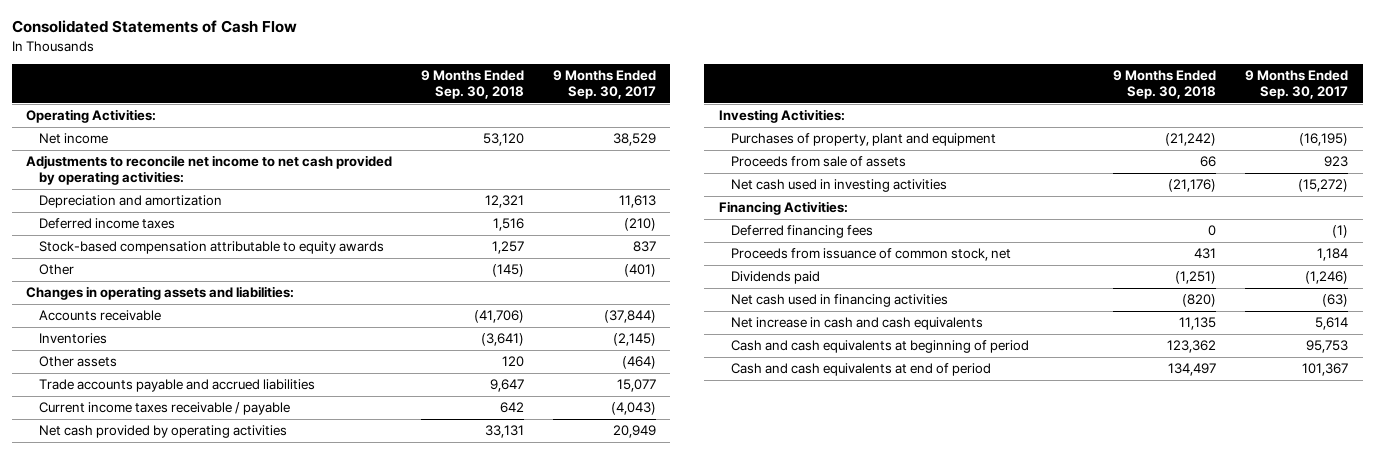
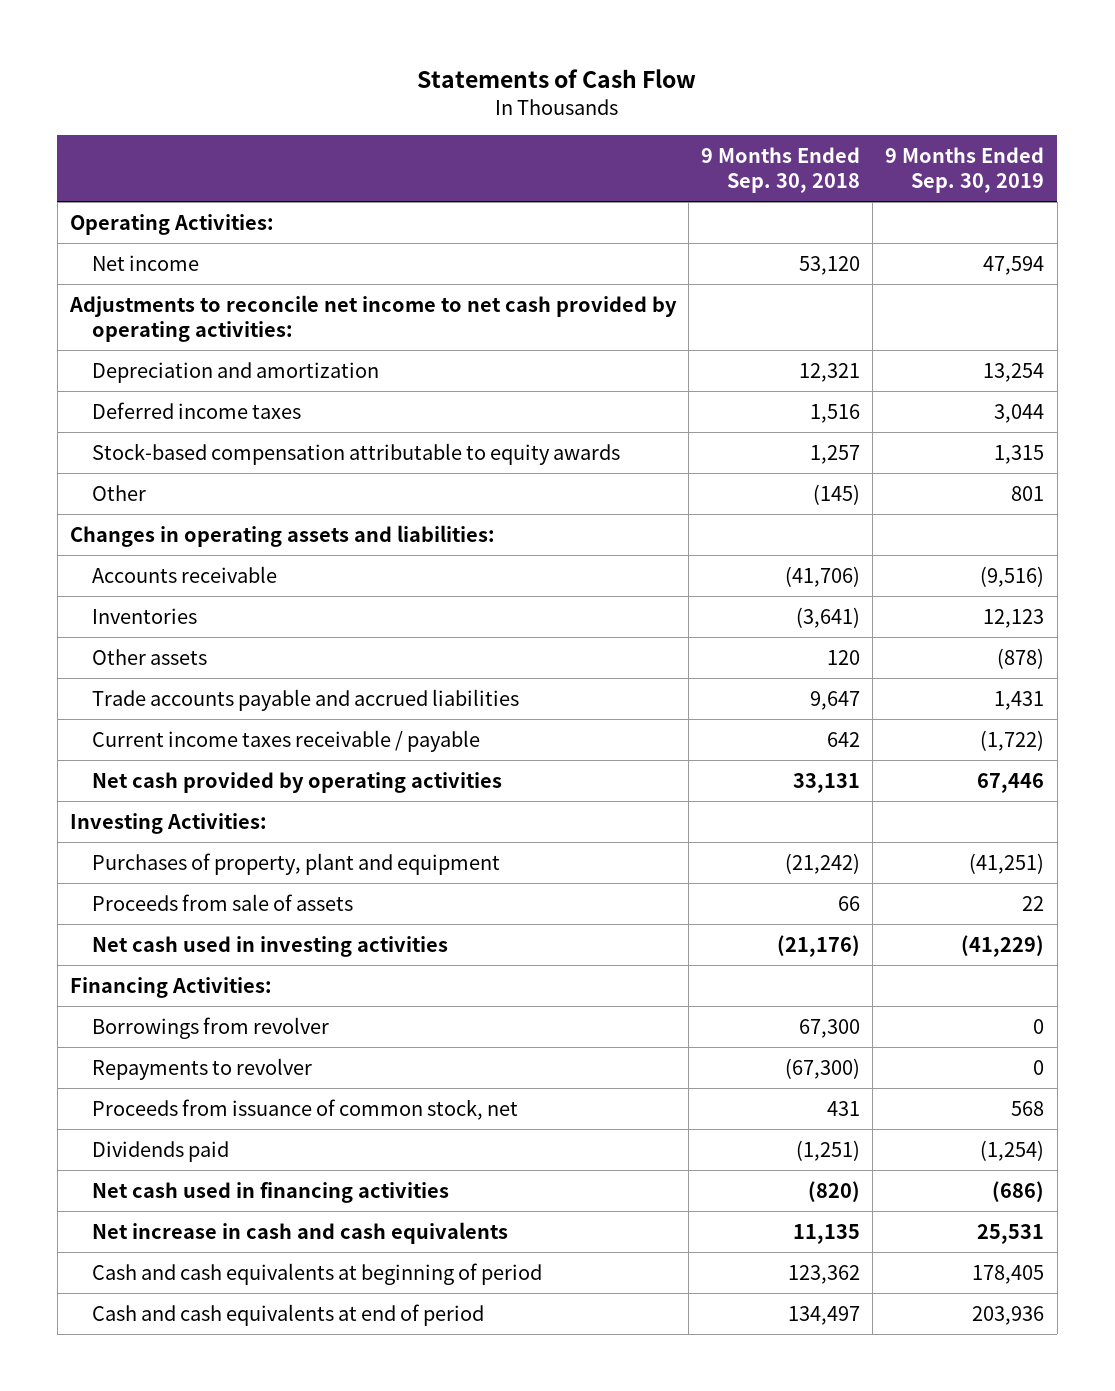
[11,20,297,34] Consolidated Statements of Cash Flow -> [417,69,697,89] Statements of Cash Flow
[552,70,656,100] 9 Months Ended Sep. 30, 2017 -> none
none -> [885,146,1045,193] 9 Months Ended Sep. 30, 2019
[731,225,874,239] Deferred financing fees -> none
none -> [92,1016,330,1039] Borrowings from revolver
none -> [92,1057,313,1080] Repayments to revolver

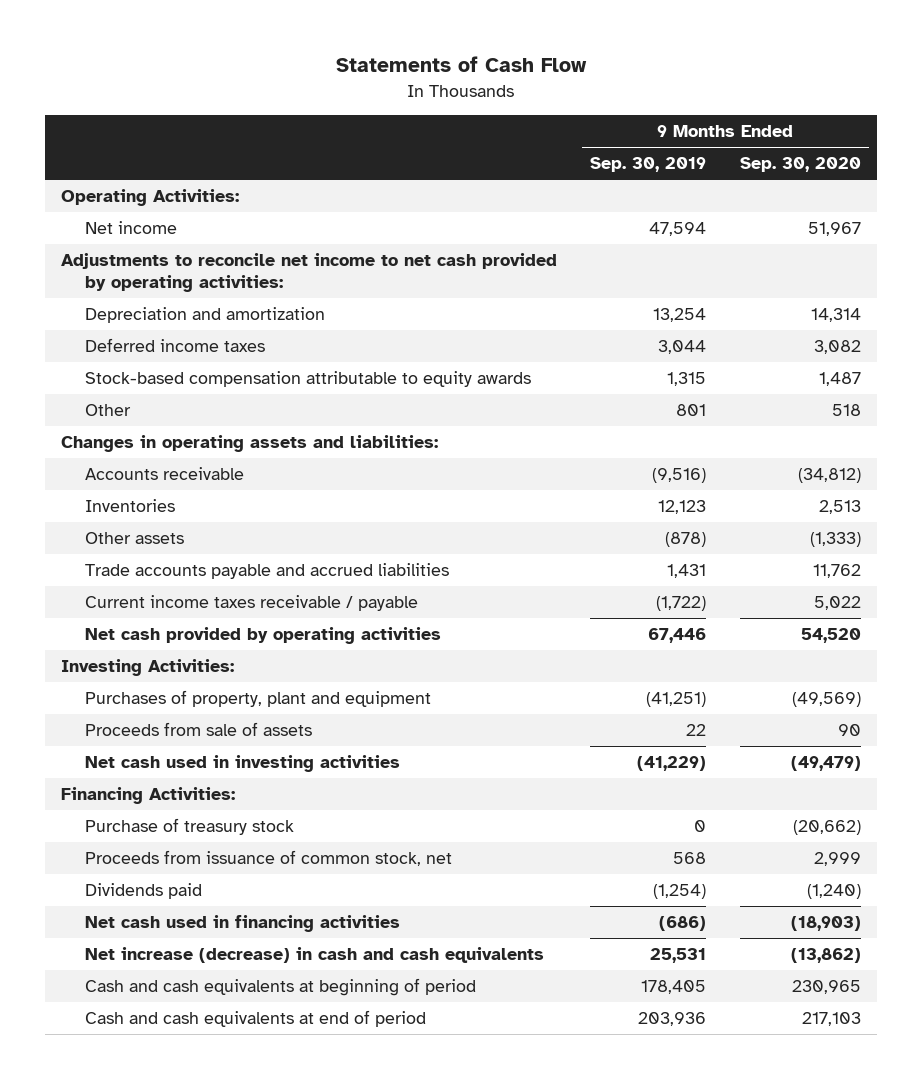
[701,146,861,193] 9 Months Ended Sep. 30, 2018 -> none
none -> [739,157,861,173] Sep. 30, 2020
[92,1016,330,1039] Borrowings from revolver -> none
[92,1057,313,1080] Repayments to revolver -> none
none -> [84,818,294,836] Purchase of treasury stock
[92,1221,509,1244] Net increase in cash and cash equivalents -> [84,947,544,964] Net increase (decrease) in cash and cash equivalents

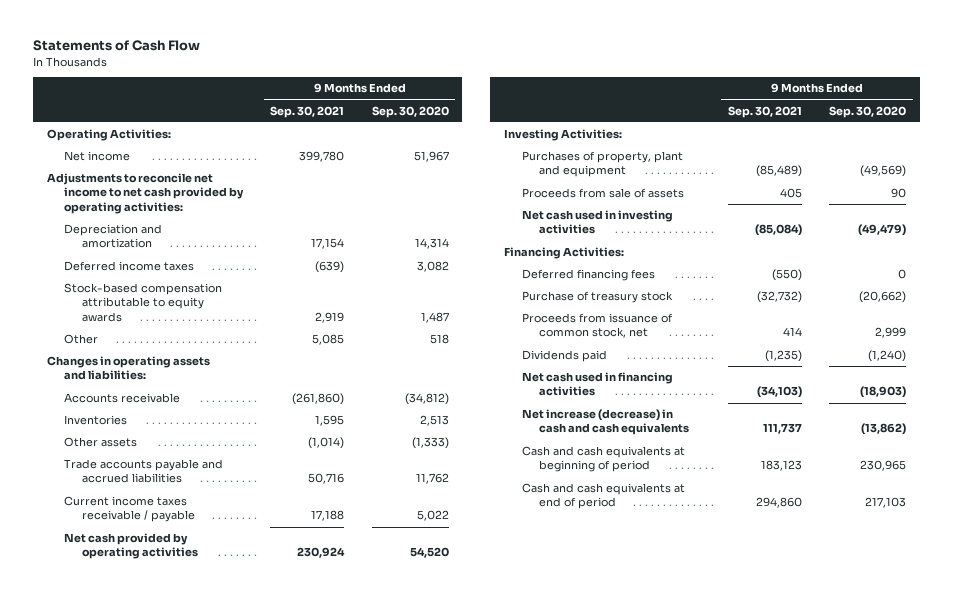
[590,157,707,173] Sep. 30, 2019 -> none
none -> [270,105,345,118] Sep. 30, 2021
none -> [521,269,655,282] Deferred financing fees

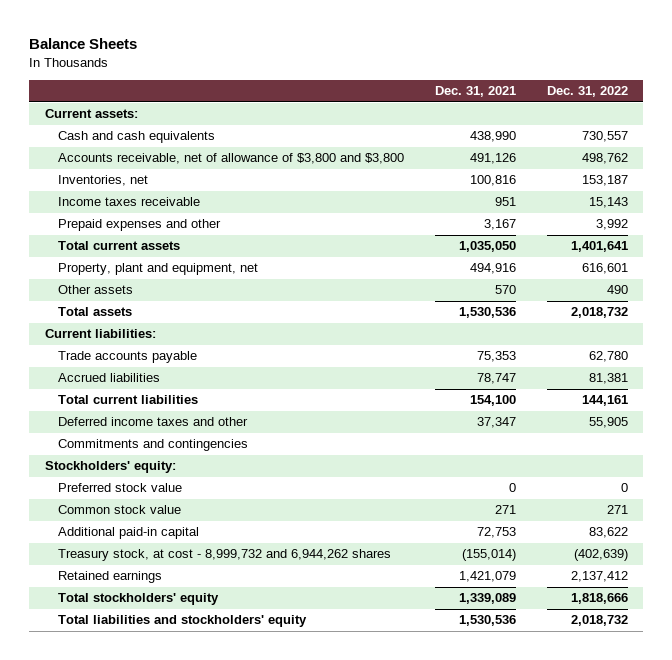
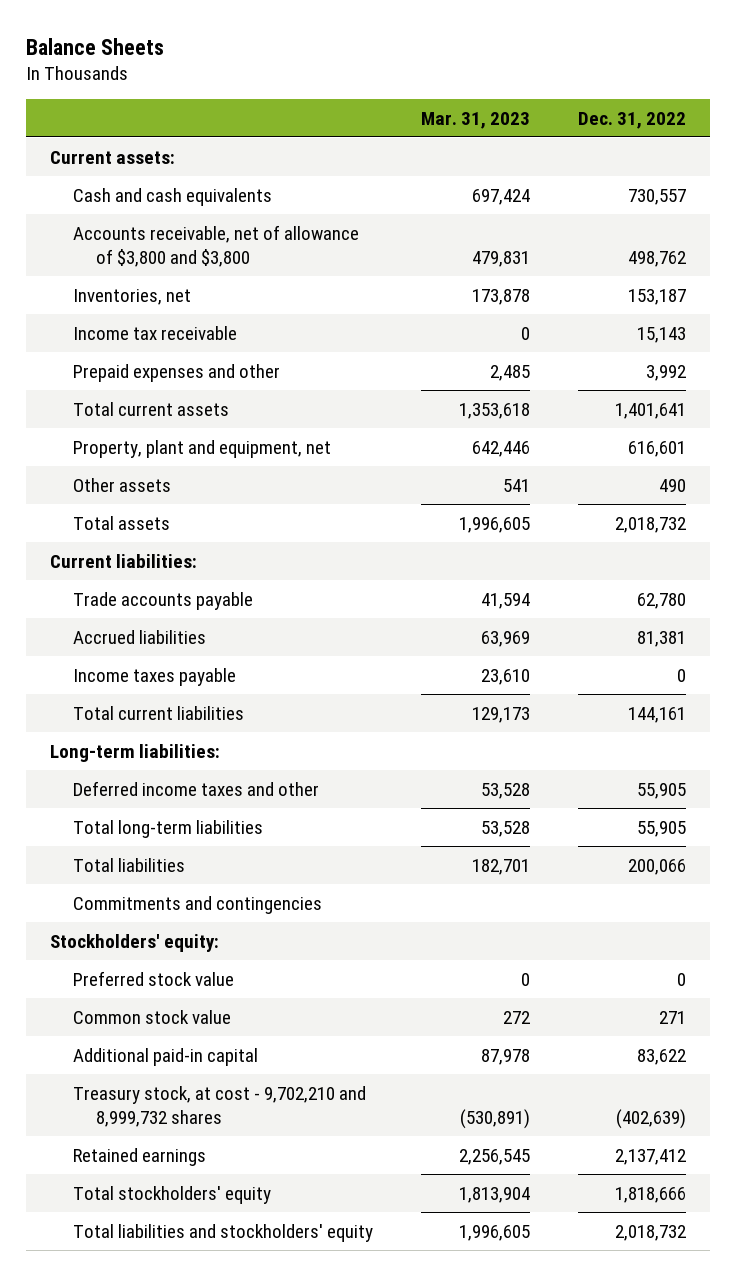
[434,86,516,98] Dec. 31, 2021 -> none
none -> [420,111,530,129] Mar. 31, 2023
[57,197,200,207] Income taxes receivable -> [72,325,237,340] Income tax receivable
none -> [72,667,236,686] Income taxes payable
none -> [49,743,220,762] Long-term liabilities:
none -> [72,819,263,838] Total long-term liabilities
none -> [72,857,185,872] Total liabilities
[57,549,391,562] Treasury stock, at cost - 8,999,732 and 6,944,262 shares -> [72,1085,366,1127] Treasury stock, at cost - 9,702,210 and 8,999,732 shares

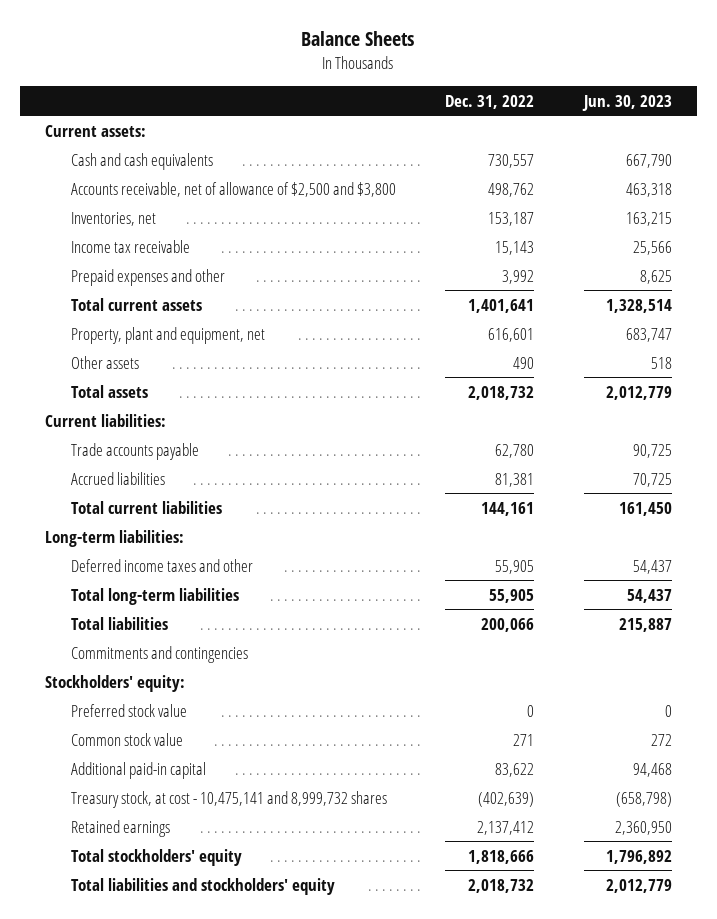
[420,111,530,129] Mar. 31, 2023 -> none
none -> [582,94,673,111] Jun. 30, 2023
[72,224,359,267] Accounts receivable, net of allowance of $3,800 and $3,800 -> [70,181,396,197] Accounts receivable, net of allowance of $2,500 and $3,800
[72,667,236,686] Income taxes payable -> none
[72,1085,366,1127] Treasury stock, at cost - 9,702,210 and 8,999,732 shares -> [70,790,387,808] Treasury stock, at cost - 10,475,141 and 8,999,732 shares

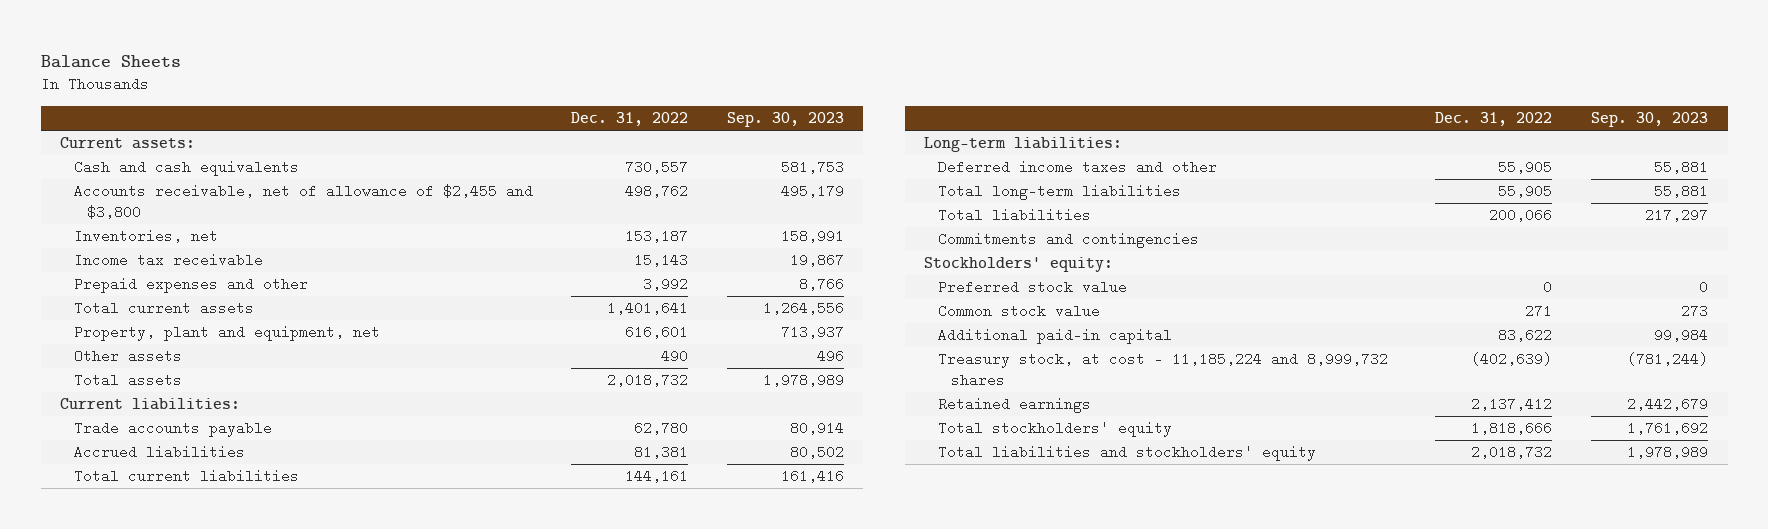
[582,94,673,111] Jun. 30, 2023 -> none
none -> [727,112,845,128] Sep. 30, 2023
[70,181,396,197] Accounts receivable, net of allowance of $2,500 and $3,800 -> [73,184,533,219] Accounts receivable, net of allowance of $2,455 and $3,800
[70,790,387,808] Treasury stock, at cost - 10,475,141 and 8,999,732 shares -> [937,352,1388,387] Treasury stock, at cost - 11,185,224 and 8,999,732 shares

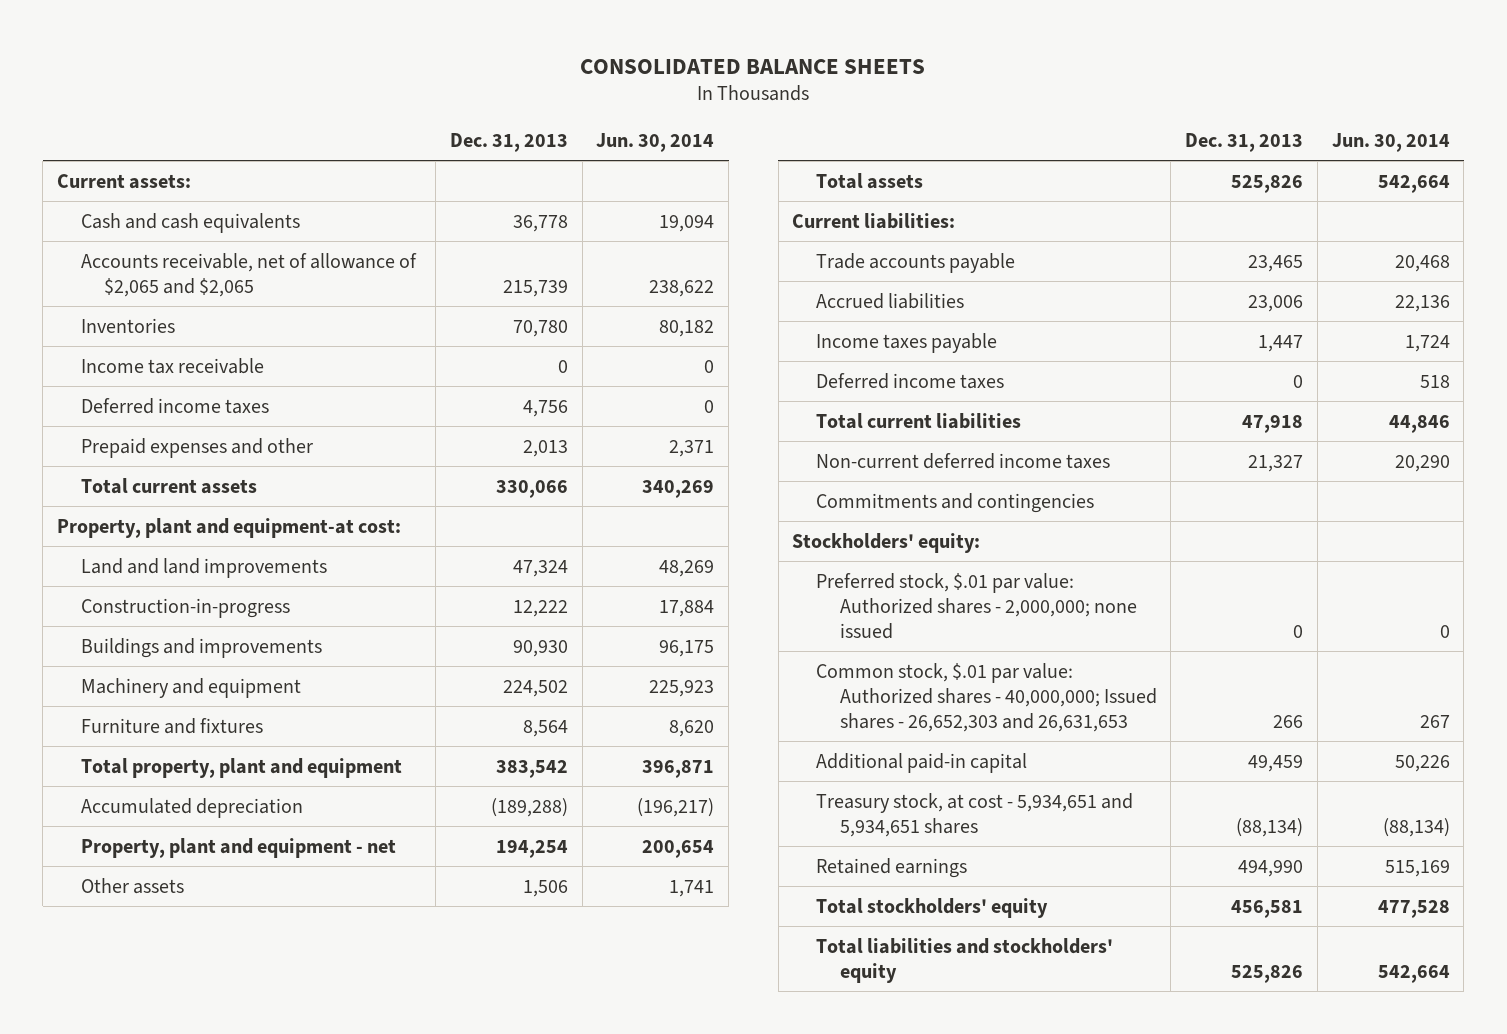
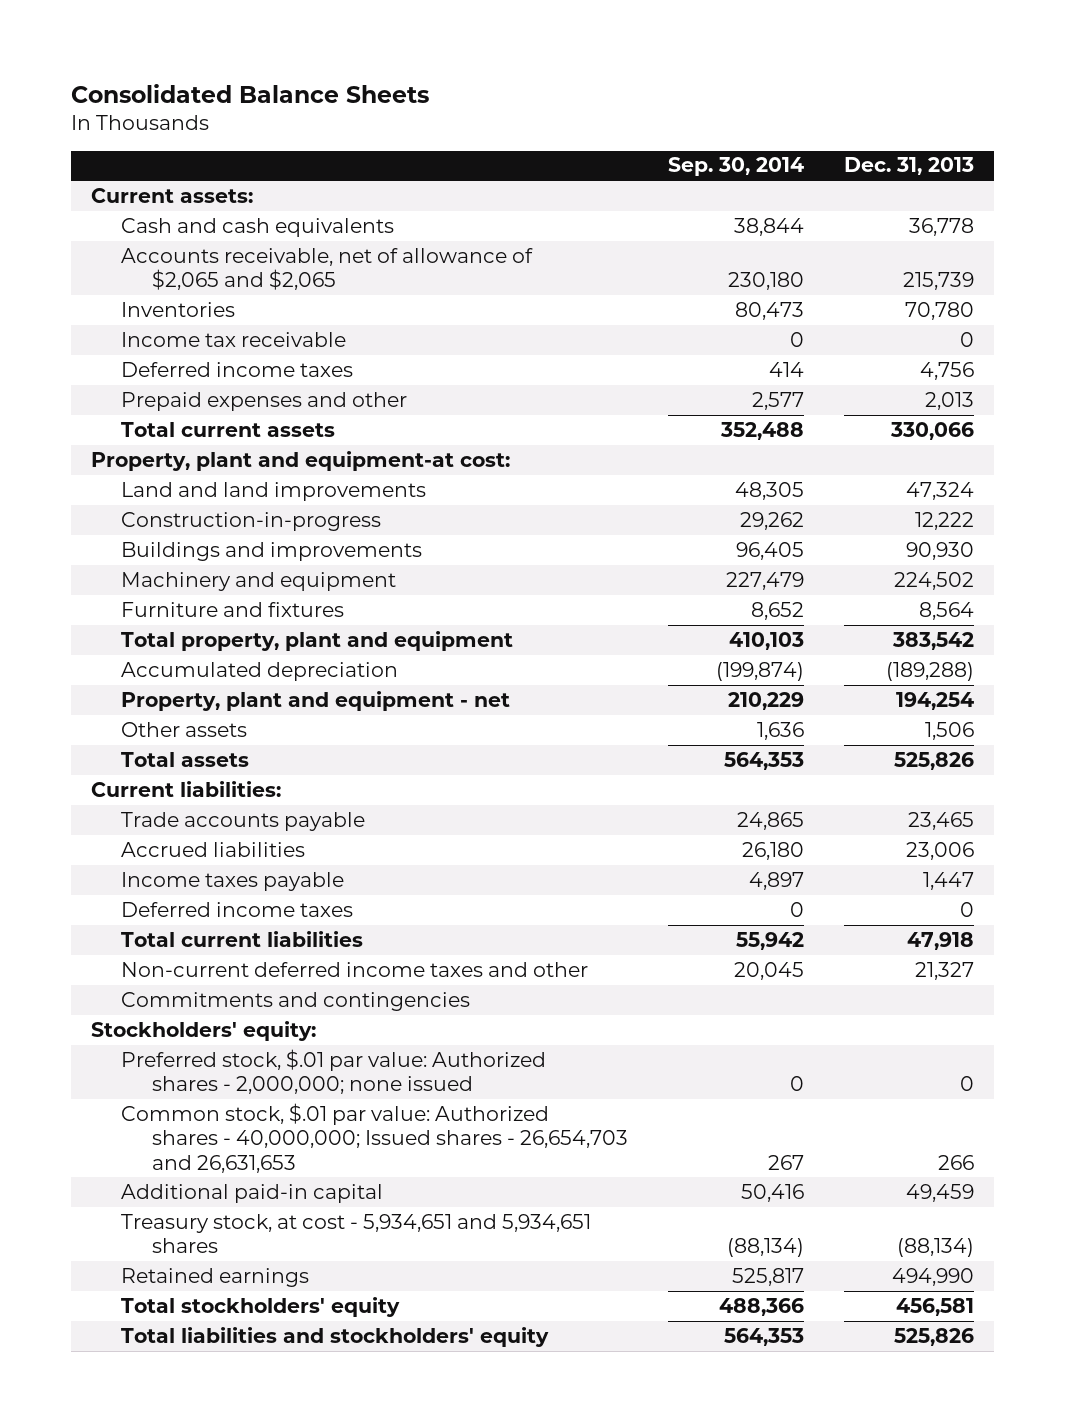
[580,58,926,74] CONSOLIDATED BALANCE SHEETS -> [71,83,430,103] Consolidated Balance Sheets
[596,132,715,152] Jun. 30, 2014 -> none
none -> [667,157,804,177] Sep. 30, 2014
[815,452,1110,469] Non-current deferred income taxes -> [121,961,589,977] Non-current deferred income taxes and other
[815,662,1157,732] Common stock, $.01 par value: Authorized shares - 40,000,000; Issued shares - 26,652,303 and 26,631,653 -> [121,1102,628,1173] Common stock, $.01 par value: Authorized shares - 40,000,000; Issued shares - 26,654,703 and 26,631,653

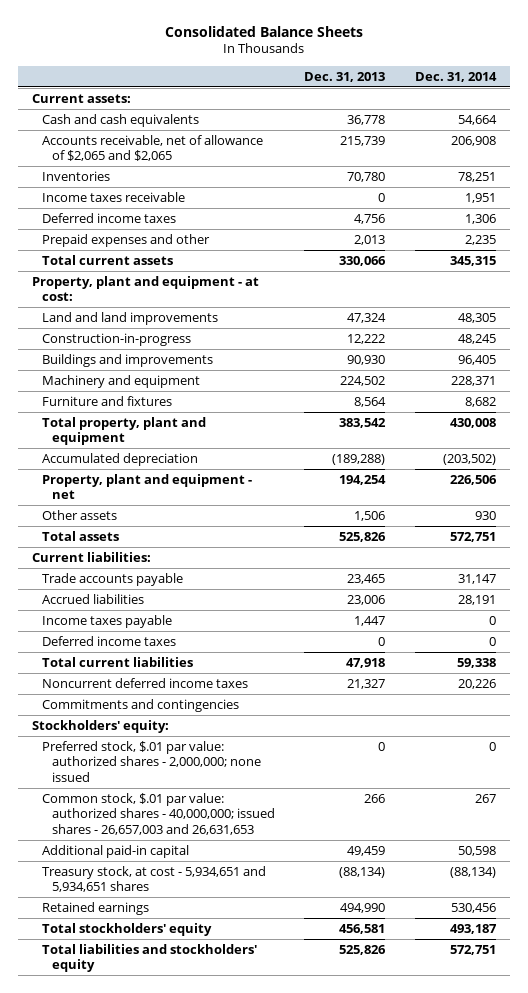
[667,157,804,177] Sep. 30, 2014 -> none
none -> [414,71,497,82] Dec. 31, 2014
[121,331,347,347] Income tax receivable -> [42,191,186,202] Income taxes receivable
[91,450,511,471] Property, plant and equipment-at cost: -> [32,275,260,302] Property, plant and equipment - at cost:
[121,961,589,977] Non-current deferred income taxes and other -> [42,677,249,688] Noncurrent deferred income taxes
[121,1048,547,1095] Preferred stock, $.01 par value: Authorized shares - 2,000,000; none issued -> [42,740,261,783] Preferred stock, $.01 par value: authorized shares - 2,000,000; none issued
[121,1102,628,1173] Common stock, $.01 par value: Authorized shares - 40,000,000; Issued shares - 26,654,703 and 26,631,653 -> [42,792,275,836] Common stock, $.01 par value: authorized shares - 40,000,000; issued shares - 26,657,003 and 26,631,653

